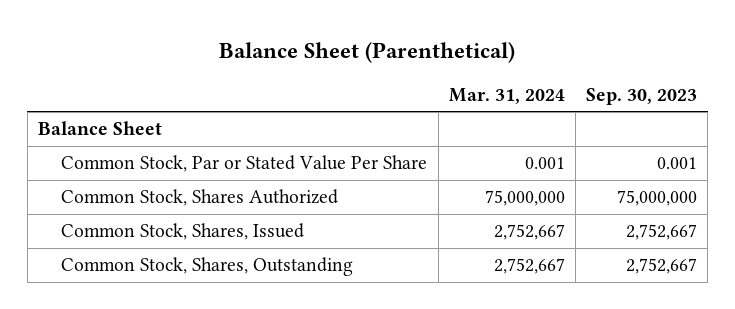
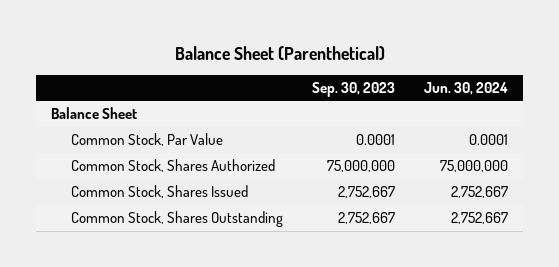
[448,87,565,104] Mar. 31, 2024 -> none
none -> [424,82,509,96] Jun. 30, 2024
[61,155,428,173] Common Stock, Par or Stated Value Per Share -> [70,133,223,147] Common Stock, Par Value
[657,157,698,170] 0.001 -> [356,134,396,146] 0.0001
[61,223,305,241] Common Stock, Shares, Issued -> [70,185,248,199] Common Stock, Shares Issued
[61,257,354,277] Common Stock, Shares, Outstanding -> [70,211,283,228] Common Stock, Shares Outstanding

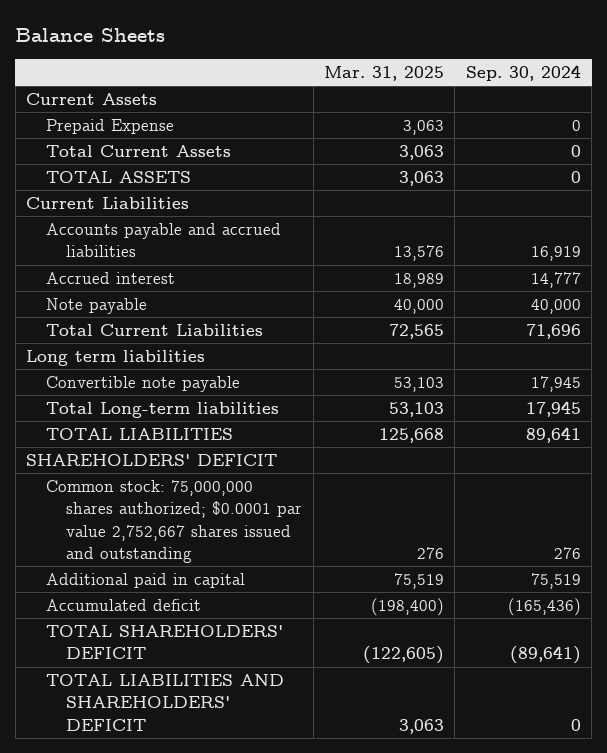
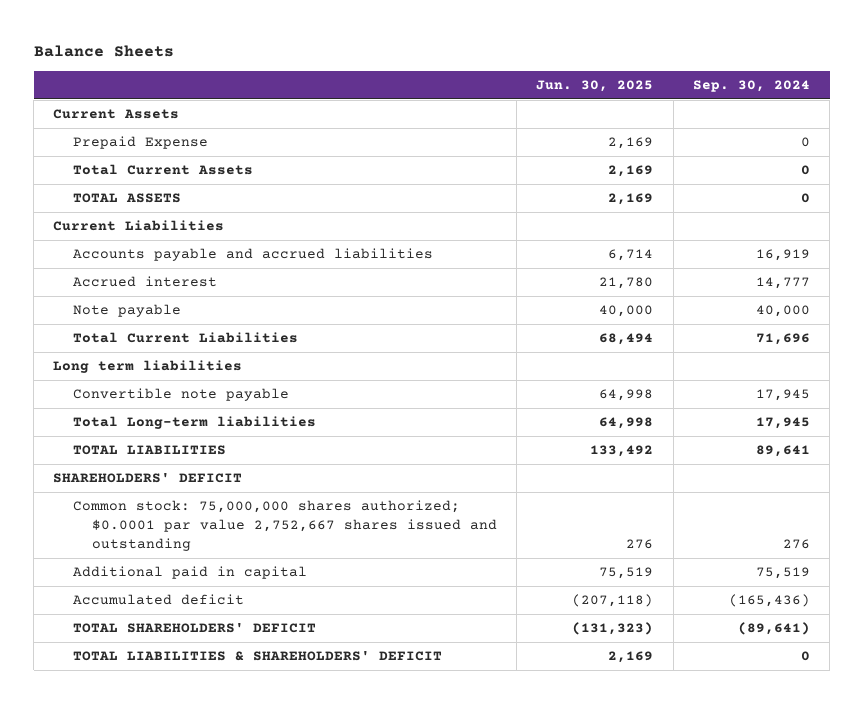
[324,65,445,81] Mar. 31, 2025 -> none
none -> [536,79,654,92] Jun. 30, 2025
[46,674,285,731] TOTAL LIABILITIES AND SHAREHOLDERS' DEFICIT -> [72,651,442,662] TOTAL LIABILITIES & SHAREHOLDERS' DEFICIT

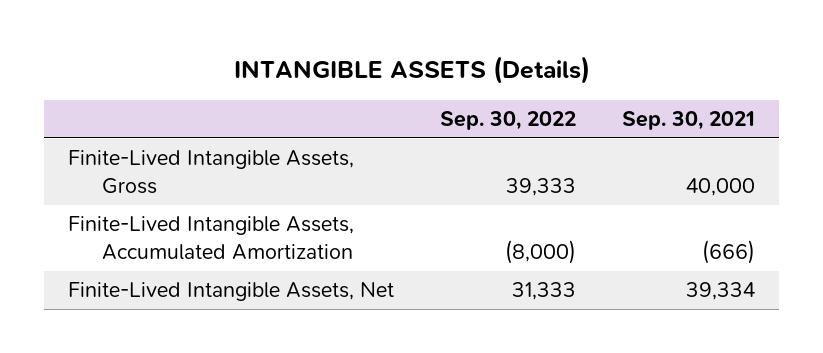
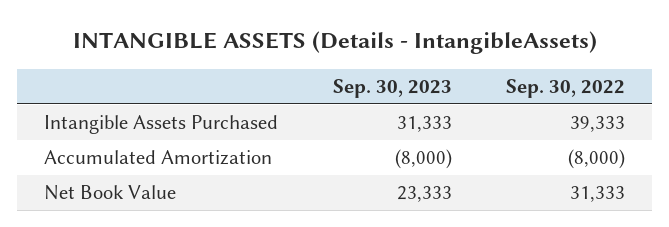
[233,56,590,85] INTANGIBLE ASSETS (Details) -> [72,31,597,55] INTANGIBLE ASSETS (Details - IntangibleAssets)
[622,111,756,131] Sep. 30, 2021 -> none
none -> [332,78,452,98] Sep. 30, 2023
[67,150,354,195] Finite-Lived Intangible Assets, Gross -> [44,115,279,135] Intangible Assets Purchased
[67,216,354,261] Finite-Lived Intangible Assets, Accumulated Amortization -> [44,150,273,166] Accumulated Amortization
[67,282,394,302] Finite-Lived Intangible Assets, Net -> [44,185,177,201] Net Book Value

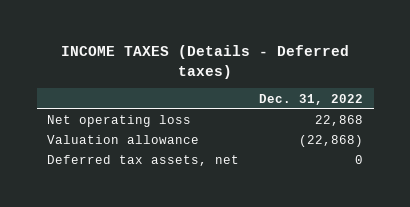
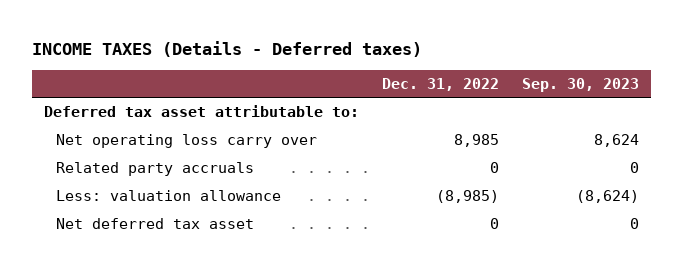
none -> [522,78,640,93] Sep. 30, 2023
none -> [43,105,359,118] Deferred tax asset attributable to:
[46,115,191,128] Net operating loss -> [55,134,317,149] Net operating loss carry over
[315,115,364,127] 22,868 -> [453,134,499,148] 8,985
none -> [55,162,254,177] Related party accruals
[46,135,199,145] Valuation allowance -> [55,190,281,202] Less: valuation allowance
[299,135,364,148] (22,868) -> [435,190,499,204] (8,985)
[46,155,239,167] Deferred tax assets, net -> [55,218,254,230] Net deferred tax asset

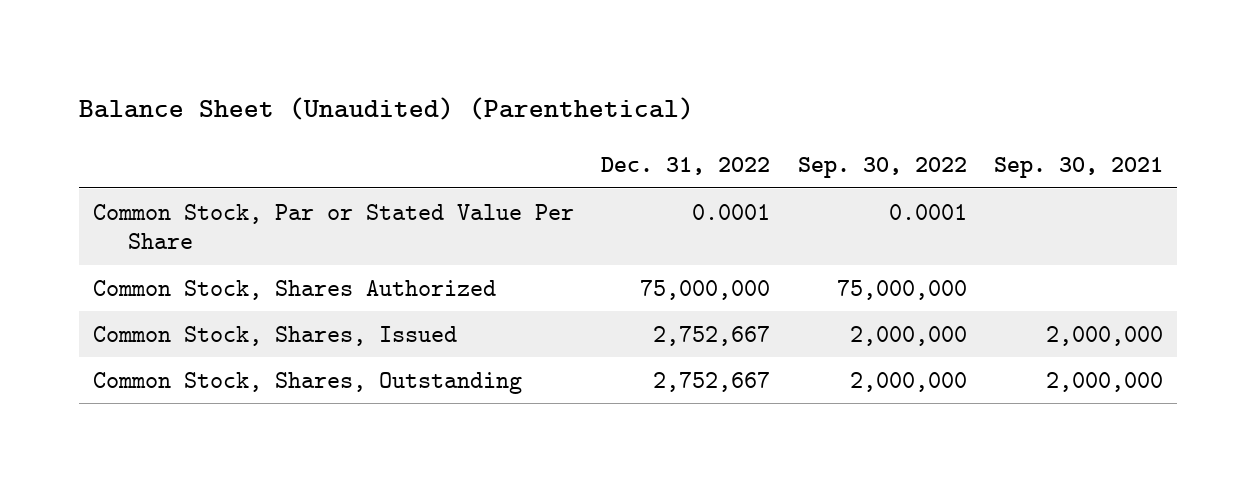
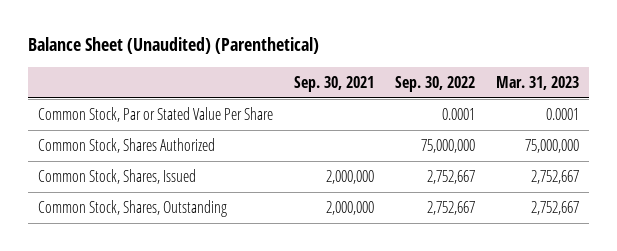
[601,157,771,176] Dec. 31, 2022 -> none
none -> [495,75,579,90] Mar. 31, 2023
[849,325,967,346] 2,000,000 -> [426,169,475,184] 2,752,667
[849,371,967,392] 2,000,000 -> [426,200,475,215] 2,752,667

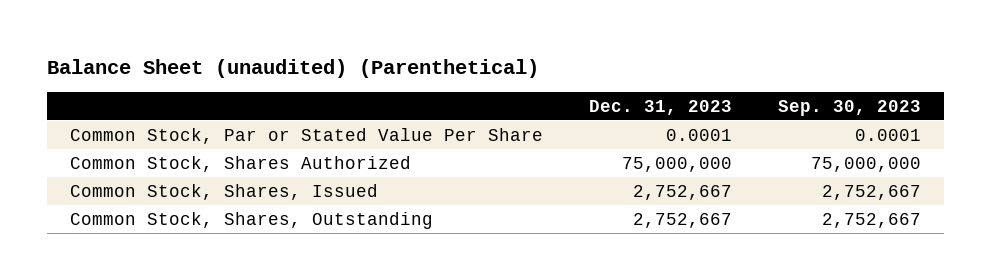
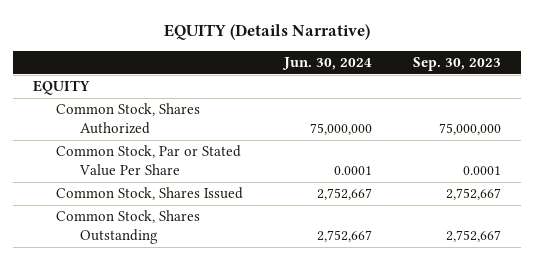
[46,59,539,79] Balance Sheet (unaudited) (Parenthetical) -> [163,23,370,40] EQUITY (Details Narrative)
[589,99,733,115] Dec. 31, 2023 -> none
none -> [282,56,373,70] Jun. 30, 2024
none -> [33,80,91,96] EQUITY
[69,127,543,144] Common Stock, Par or Stated Value Per Share -> [56,145,242,177] Common Stock, Par or Stated Value Per Share
[69,183,378,200] Common Stock, Shares, Issued -> [56,187,244,201] Common Stock, Shares Issued
[69,211,433,229] Common Stock, Shares, Outstanding -> [56,210,201,245] Common Stock, Shares Outstanding

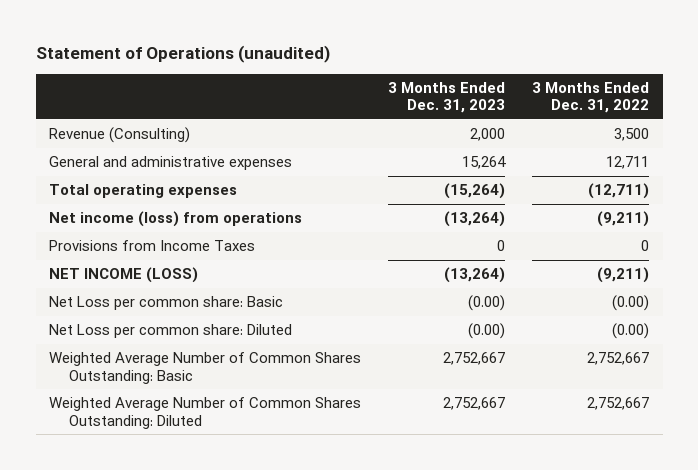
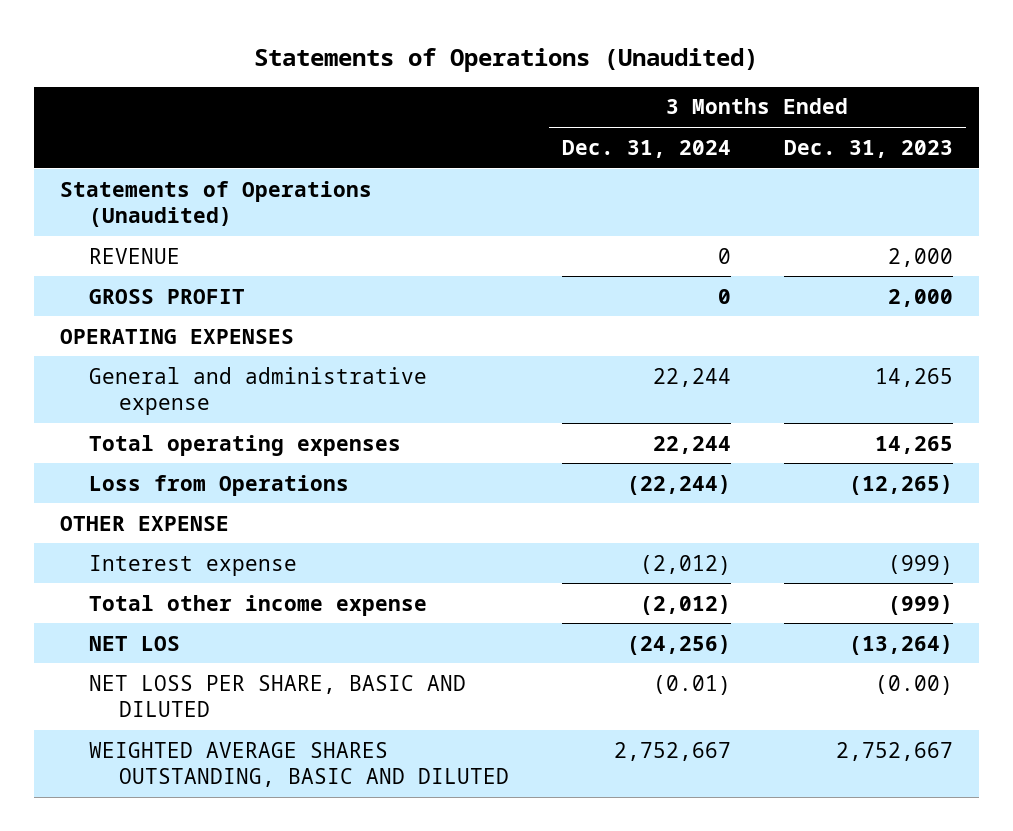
[35,44,330,63] Statement of Operations (unaudited) -> [254,47,759,72] Statements of Operations (Unaudited)
[532,82,650,114] 3 Months Ended Dec. 31, 2022 -> none
none -> [561,139,731,158] Dec. 31, 2024
[49,240,256,252] Provisions from Income Taxes -> none
[49,296,284,311] Net Loss per common share: Basic -> none
[49,352,362,384] Weighted Average Number of Common Shares Outstanding: Basic -> none
none -> [60,180,373,228] Statements of Operations (Unaudited)
[49,127,191,144] Revenue (Consulting) -> [89,247,181,264] REVENUE
none -> [89,288,246,304] GROSS PROFIT
none -> [60,328,295,344] OPERATING EXPENSES
[49,156,293,171] General and administrative expenses -> [89,366,428,416] General and administrative expense
[462,156,507,170] 15,264 -> [874,367,953,387] 14,265
[444,183,506,200] (15,264) -> [874,435,953,454] 14,265
[49,211,303,228] Net income (loss) from operations -> [89,474,350,496] Loss from Operations
[444,211,506,228] (13,264) -> [848,474,953,495] (12,265)
none -> [60,515,230,531] OTHER EXPENSE
none -> [89,554,298,576] Interest expense
none -> [89,594,428,616] Total other income expense
[49,267,199,284] NET INCOME (LOSS) -> [89,635,181,651] NET LOS
[49,324,293,339] Net Loss per common share: Diluted -> [89,674,467,718] NET LOSS PER SHARE, BASIC AND DILUTED
[49,397,362,429] Weighted Average Number of Common Shares Outstanding: Diluted -> [89,741,509,788] WEIGHTED AVERAGE SHARES OUTSTANDING, BASIC AND DILUTED

